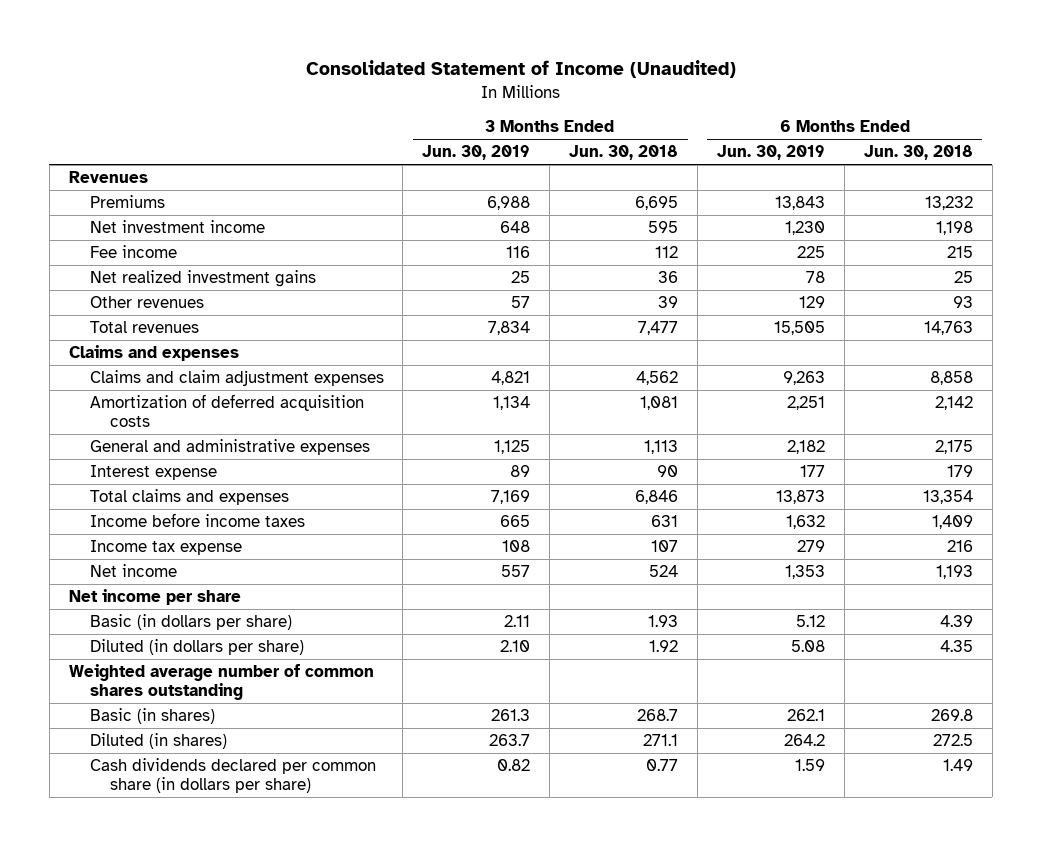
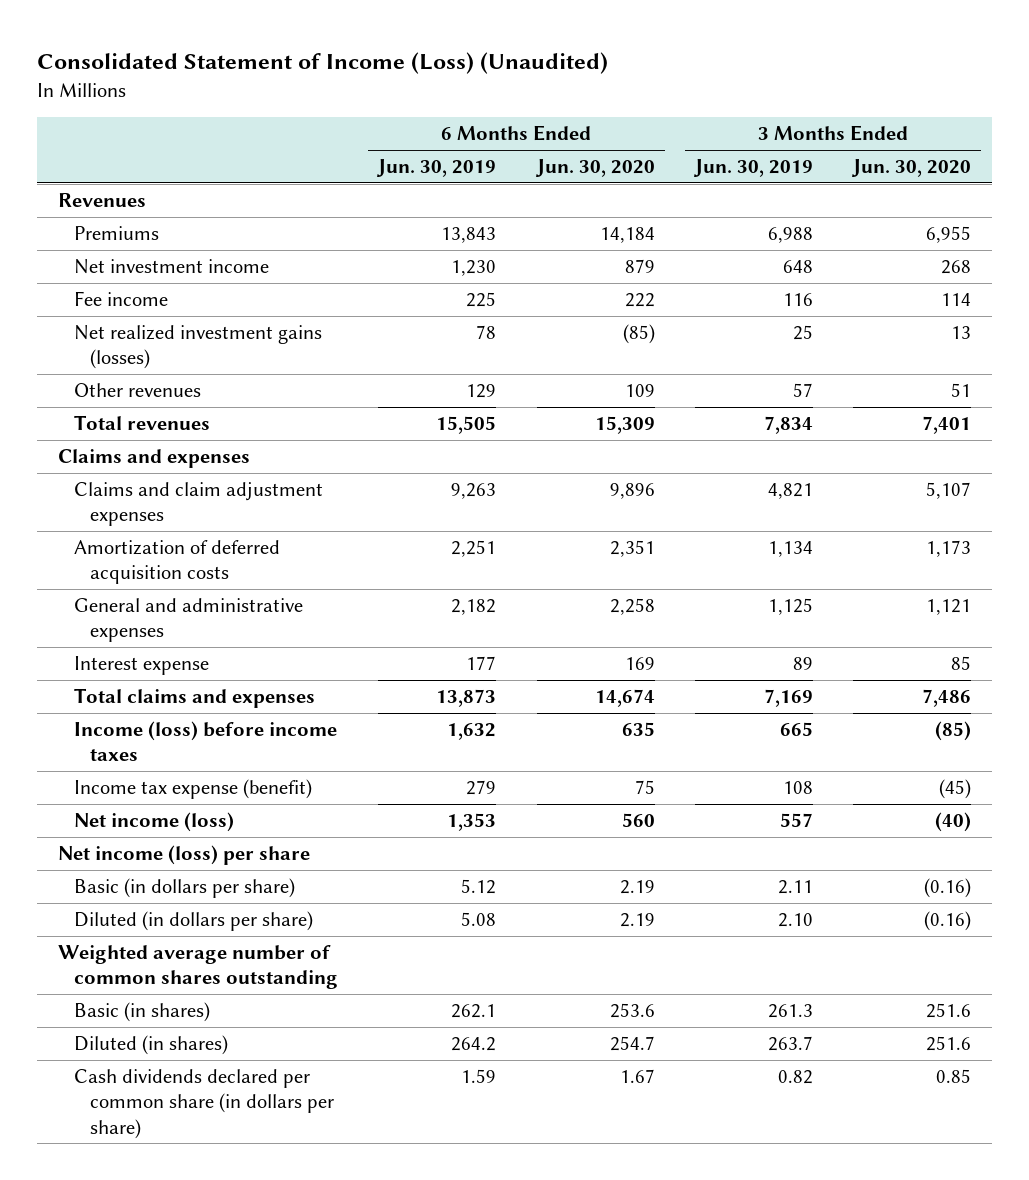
[305,60,736,79] Consolidated Statement of Income (Unaudited) -> [37,52,609,75] Consolidated Statement of Income (Loss) (Unaudited)
[569,145,679,161] Jun. 30, 2018 -> none
[863,145,973,161] Jun. 30, 2018 -> none
none -> [534,159,655,178] Jun. 30, 2020
none -> [851,159,972,178] Jun. 30, 2020
[89,270,316,288] Net realized investment gains -> [73,325,322,370] Net realized investment gains (losses)
[89,513,305,528] Income before income taxes -> [73,721,337,762] Income (loss) before income taxes
[89,540,242,556] Income tax expense -> [73,779,312,800] Income tax expense (benefit)
[89,564,177,578] Net income -> [73,812,234,833] Net income (loss)
[68,589,241,606] Net income per share -> [57,845,310,866] Net income (loss) per share

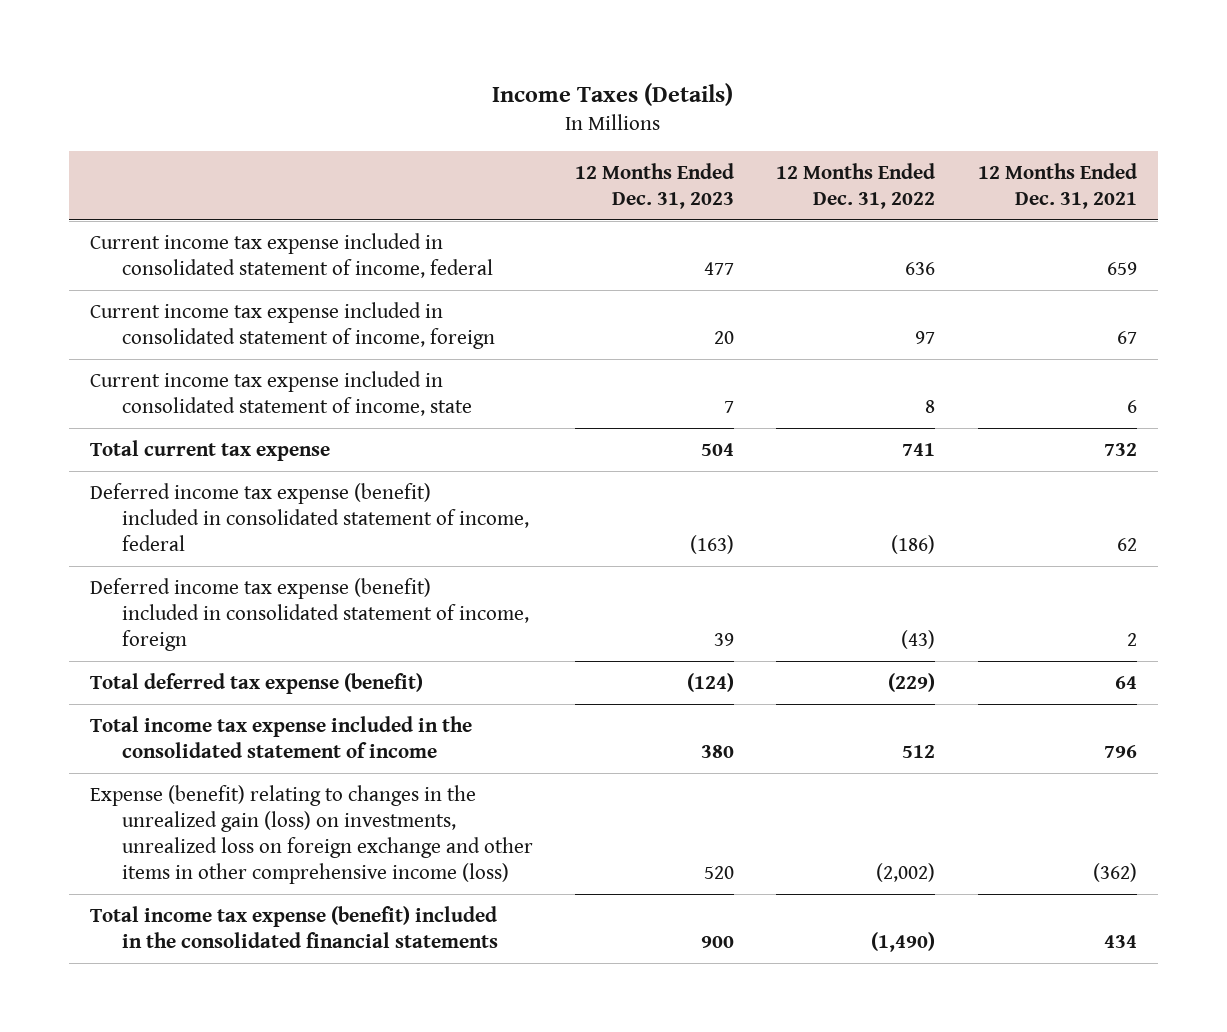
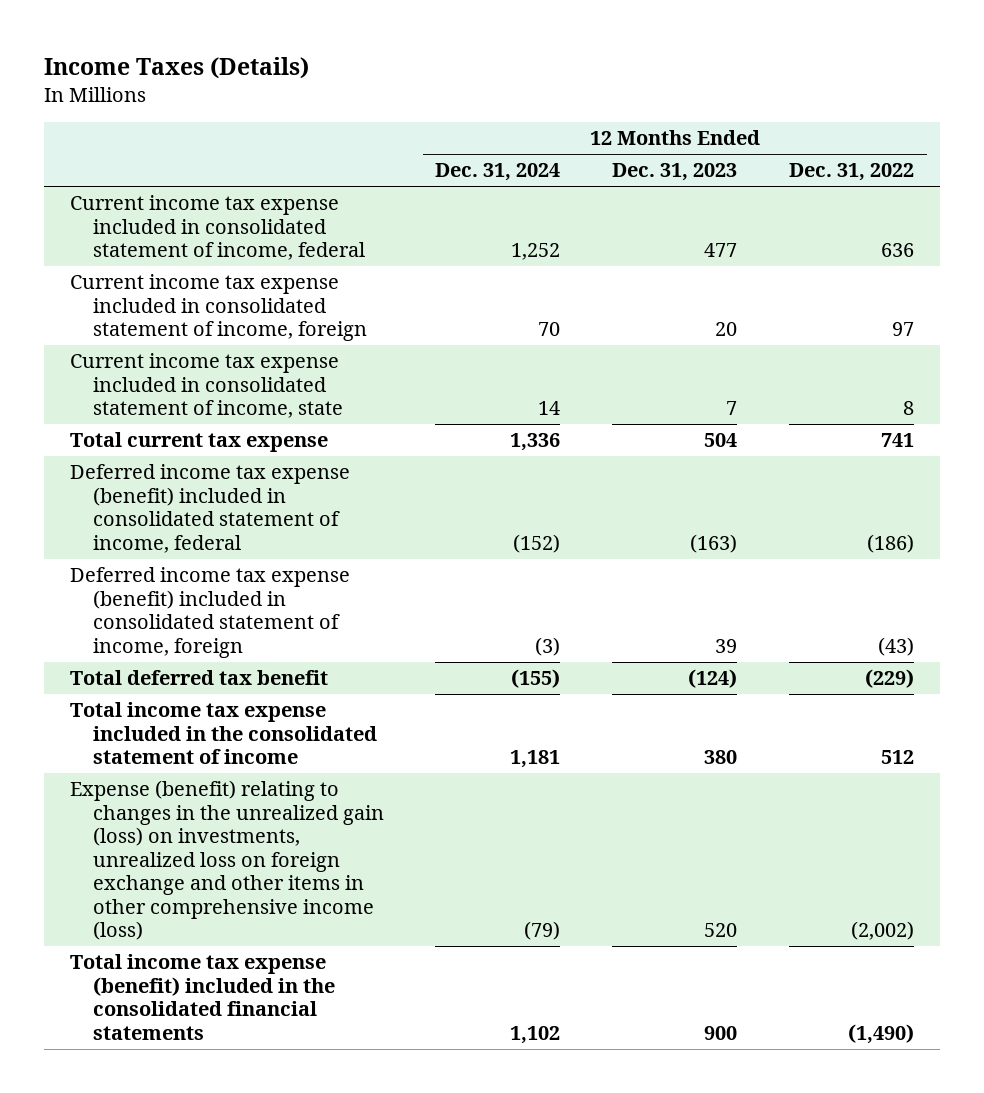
[977,162,1137,209] 12 Months Ended Dec. 31, 2021 -> none
none -> [435,163,561,182] Dec. 31, 2024
[90,672,424,694] Total deferred tax expense (benefit) -> [69,670,328,686] Total deferred tax benefit

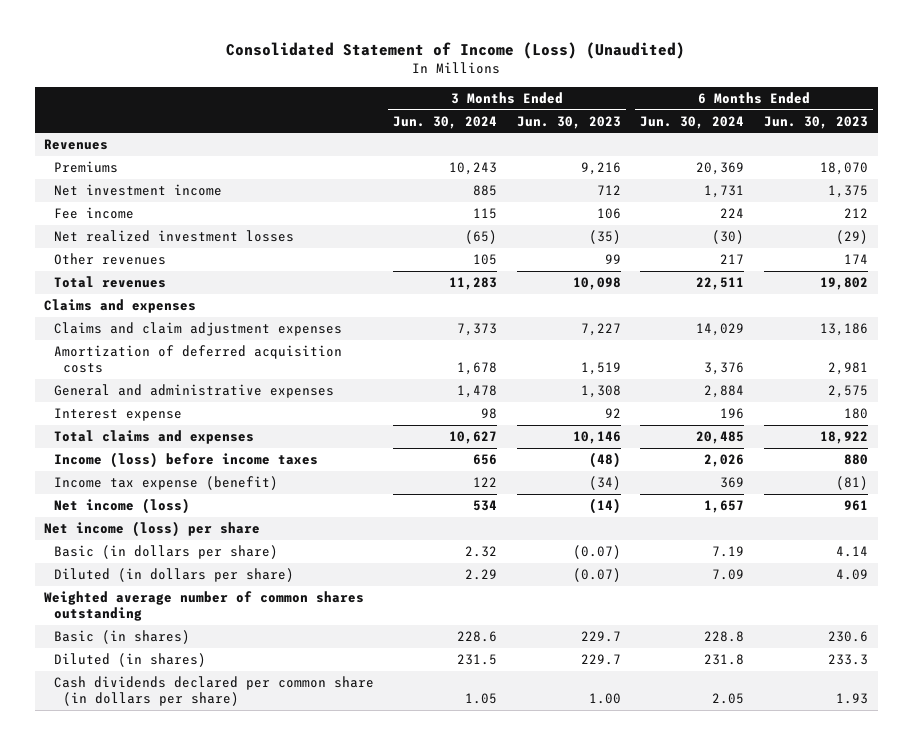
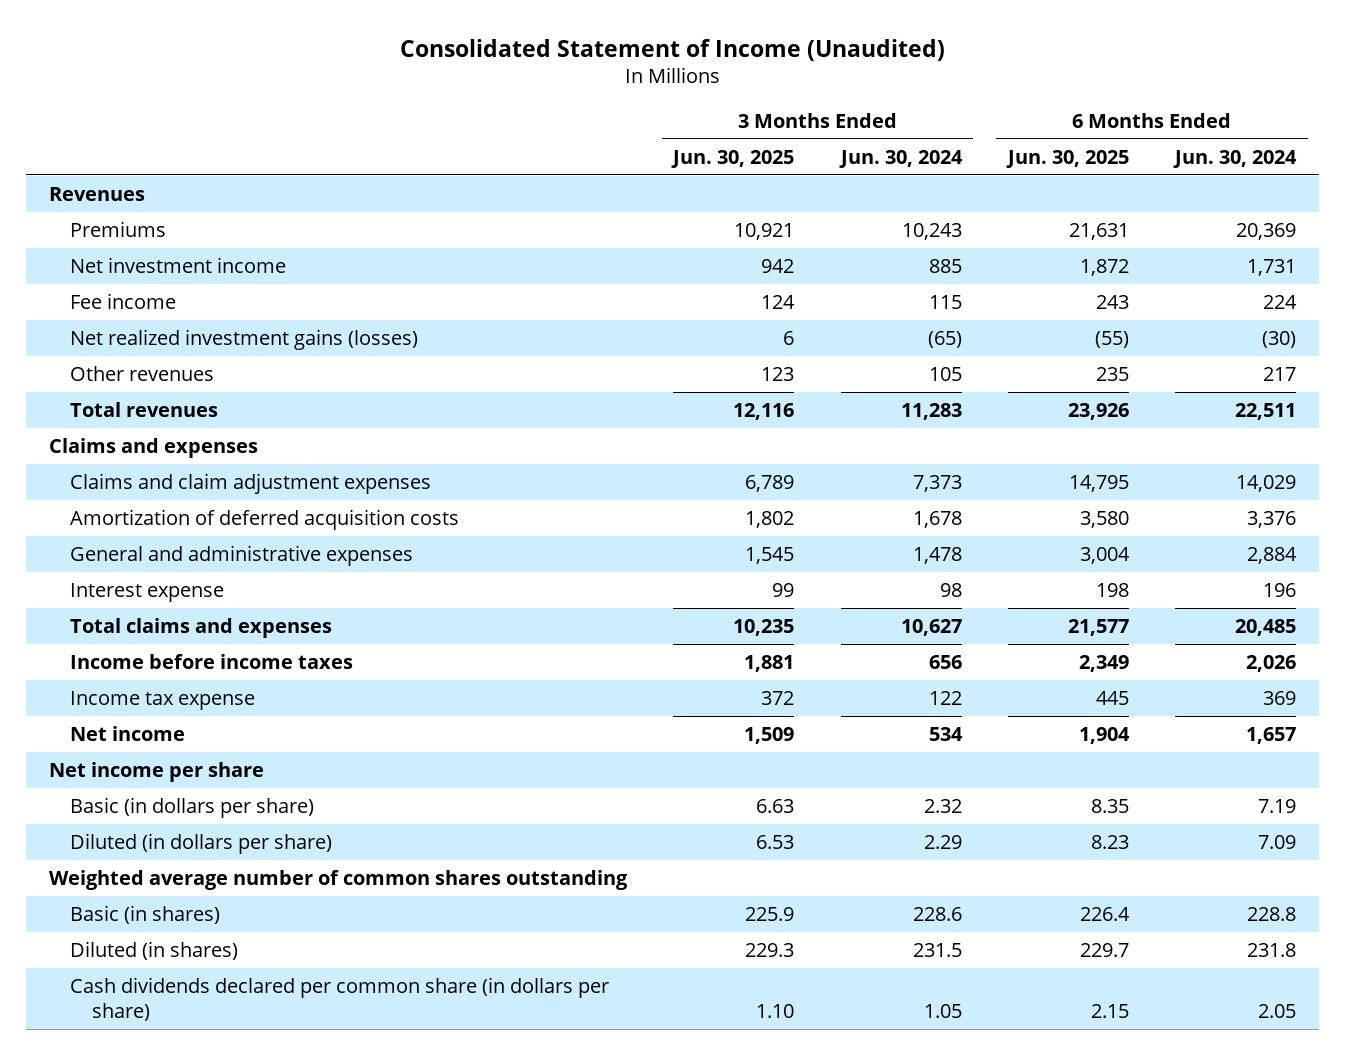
[226,42,686,60] Consolidated Statement of Income (Loss) (Unaudited) -> [399,38,945,61] Consolidated Statement of Income (Unaudited)
[516,115,621,129] Jun. 30, 2023 -> none
[763,115,868,129] Jun. 30, 2023 -> none
none -> [671,149,795,168] Jun. 30, 2025
none -> [1006,149,1130,168] Jun. 30, 2025
[53,230,294,243] Net realized investment losses -> [70,328,419,350] Net realized investment gains (losses)
[53,452,318,469] Income (loss) before income taxes -> [70,653,354,669] Income before income taxes
[53,476,278,491] Income tax expense (benefit) -> [70,690,256,710] Income tax expense
[53,498,190,515] Net income (loss) -> [70,725,186,741] Net income
[44,521,261,538] Net income (loss) per share -> [49,761,265,782] Net income per share

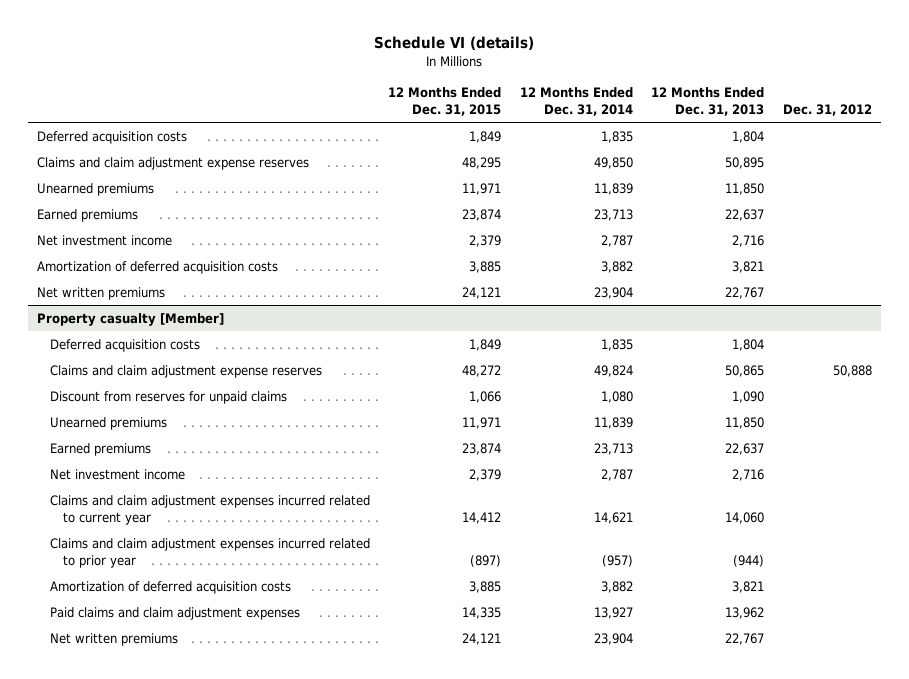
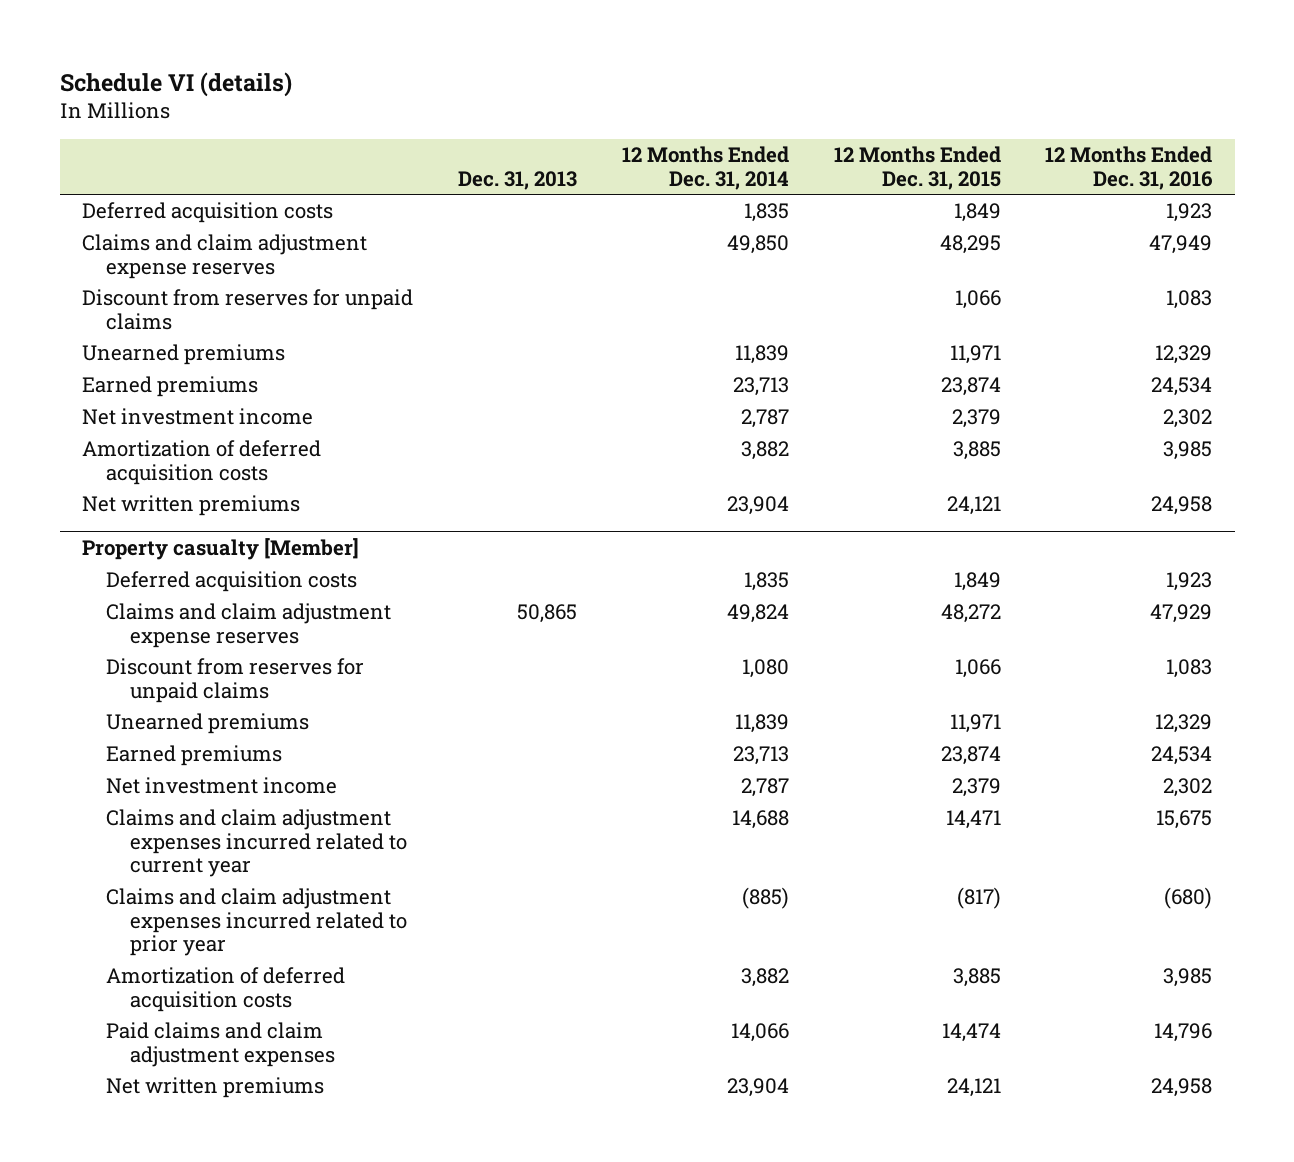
[651,86,765,116] 12 Months Ended Dec. 31, 2013 -> none
[782,103,872,116] Dec. 31, 2012 -> none
none -> [457,170,577,190] Dec. 31, 2013
none -> [1045,145,1214,190] 12 Months Ended Dec. 31, 2016
none -> [82,289,414,330] Discount from reserves for unpaid claims
[462,511,502,524] 14,412 -> [945,810,1001,830] 14,471
[593,511,633,524] 14,621 -> [731,810,789,830] 14,688
[470,554,502,567] (897) -> [956,887,1001,910] (817)
[601,554,633,567] (957) -> [741,887,789,910] (885)
[462,606,502,619] 14,335 -> [941,1023,1001,1043] 14,474
[593,606,633,619] 13,927 -> [730,1023,789,1043] 14,066

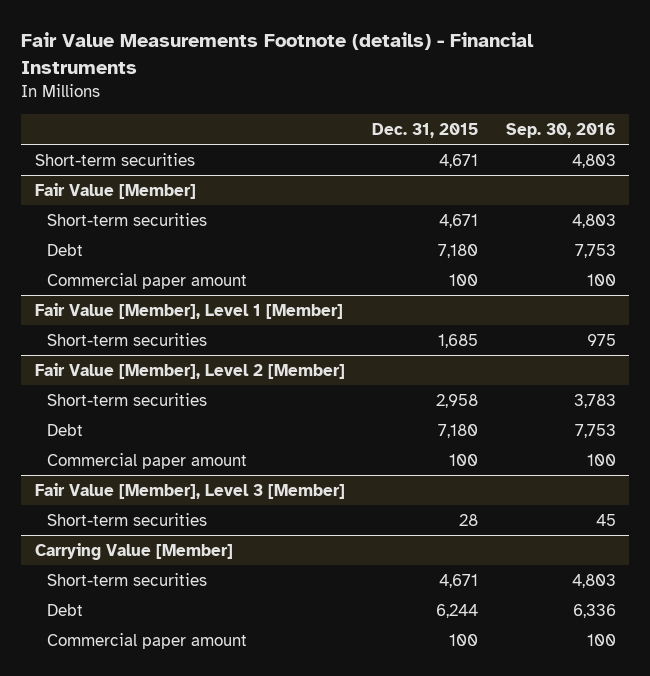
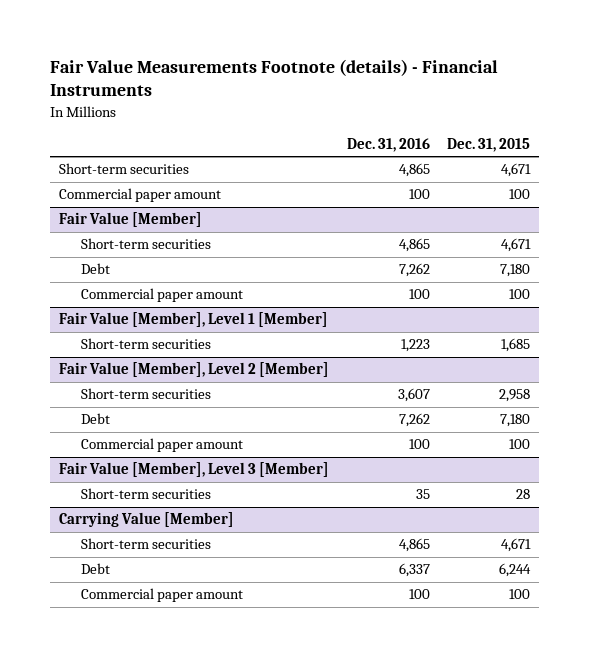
[505,122,616,138] Sep. 30, 2016 -> none
none -> [346,138,430,153] Dec. 31, 2016
none -> [58,188,221,203] Commercial paper amount

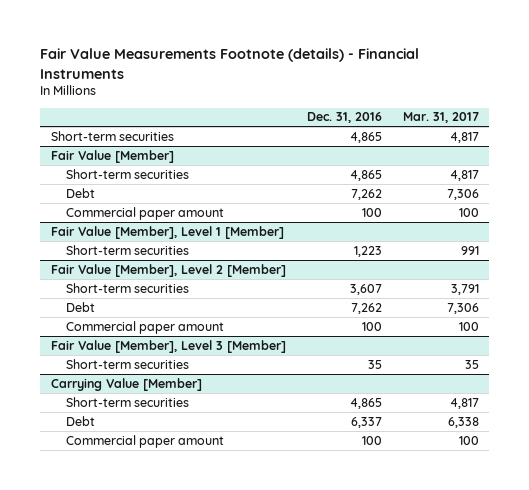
[447,138,531,153] Dec. 31, 2015 -> none
none -> [402,112,479,124] Mar. 31, 2017
[58,188,221,203] Commercial paper amount -> none

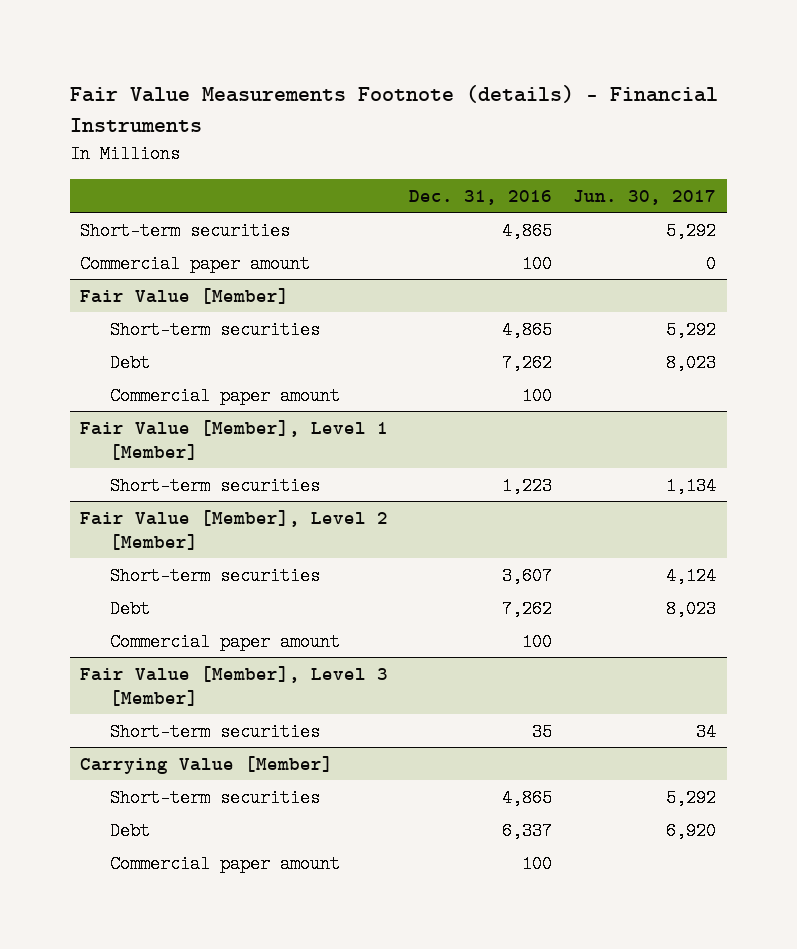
[402,112,479,124] Mar. 31, 2017 -> none
none -> [573,189,717,205] Jun. 30, 2017
none -> [80,254,311,273] Commercial paper amount

